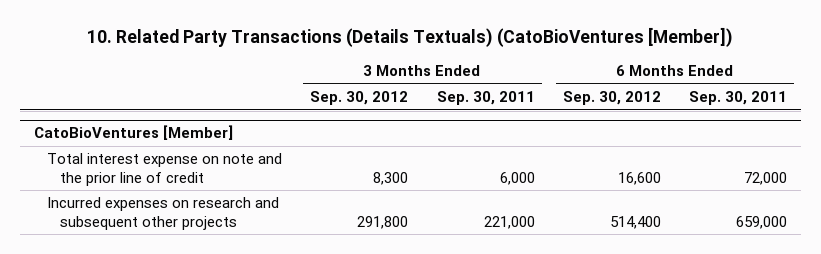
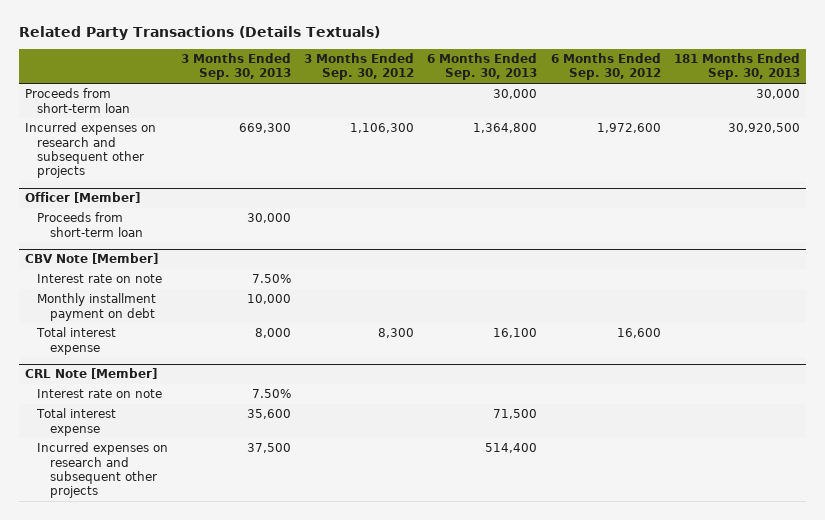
[87,27,734,48] 10. Related Party Transactions (Details Textuals) (CatoBioVentures [Member]) -> [18,26,380,41] Related Party Transactions (Details Textuals)
[436,91,535,106] Sep. 30, 2011 -> none
[689,91,788,106] Sep. 30, 2011 -> none
none -> [181,53,292,81] 3 Months Ended Sep. 30, 2013
none -> [427,53,538,81] 6 Months Ended Sep. 30, 2013
none -> [673,53,800,81] 181 Months Ended Sep. 30, 2013
[33,125,233,141] CatoBioVentures [Member] -> none
[47,153,283,186] Total interest expense on note and the prior line of credit -> none
[47,197,280,230] Incurred expenses on research and subsequent other projects -> none
none -> [25,88,131,113] Proceeds from short-term loan
none -> [25,122,157,179] Incurred expenses on research and subsequent other projects
none -> [25,192,141,204] Officer [Member]
none -> [37,212,143,237] Proceeds from short-term loan
none -> [25,253,159,265] CBV Note [Member]
none -> [37,274,163,284] Interest rate on note
none -> [37,293,157,321] Monthly installment payment on debt
none -> [36,327,117,355] Total interest expense
none -> [25,368,158,380] CRL Note [Member]
none -> [37,389,163,399] Interest rate on note
none -> [36,408,117,436] Total interest expense
none -> [37,442,169,499] Incurred expenses on research and subsequent other projects

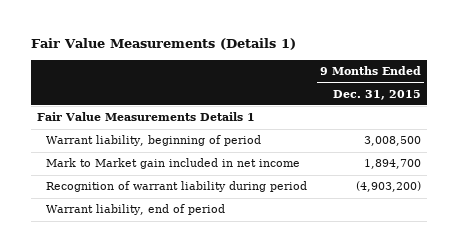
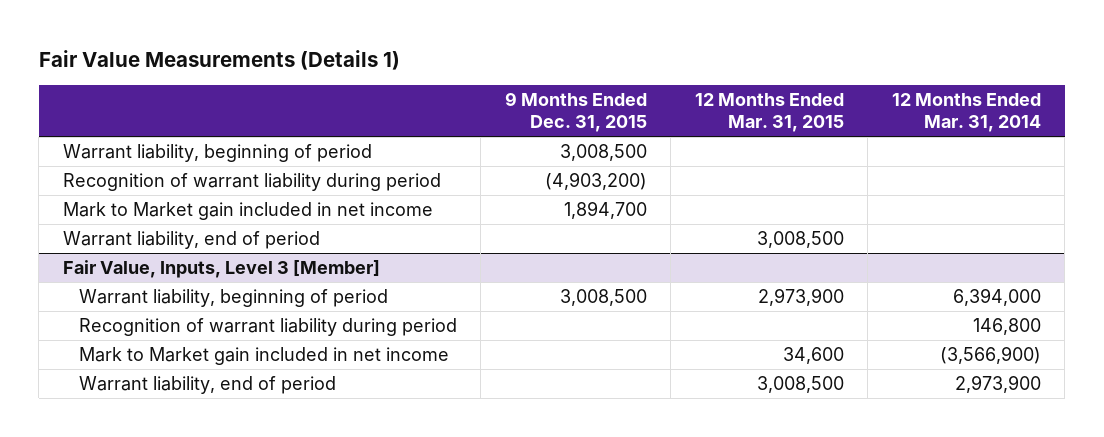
none -> [694,92,844,133] 12 Months Ended Mar. 31, 2015
none -> [891,92,1041,133] 12 Months Ended Mar. 31, 2014
[37,112,256,122] Fair Value Measurements Details 1 -> none
[46,158,301,170] Mark to Market gain included in net income -> [62,202,433,221] Mark to Market gain included in net income
none -> [62,260,380,279] Fair Value, Inputs, Level 3 [Member]
none -> [78,289,388,308] Warrant liability, beginning of period
none -> [78,318,457,337] Recognition of warrant liability during period
none -> [78,347,449,366] Mark to Market gain included in net income
none -> [78,376,336,395] Warrant liability, end of period

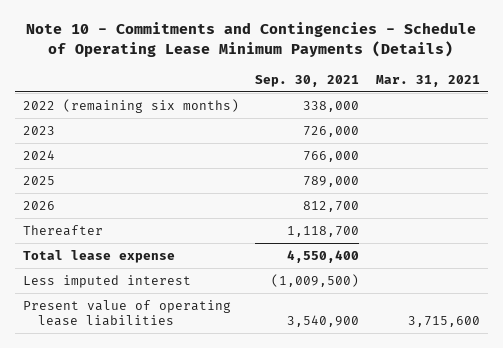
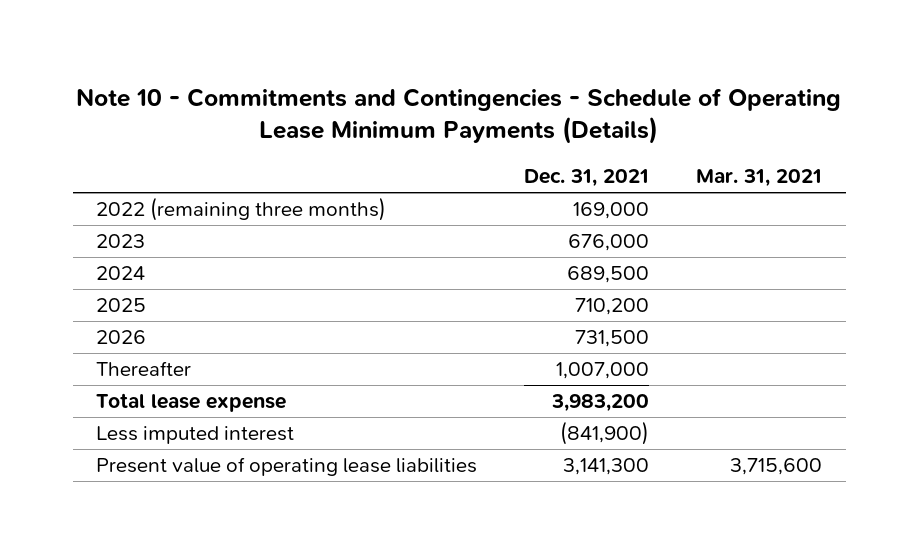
[255,74,360,87] Sep. 30, 2021 -> none
none -> [524,169,650,188] Dec. 31, 2021
[22,98,239,113] 2022 (remaining six months) -> [96,197,387,222] 2022 (remaining three months)

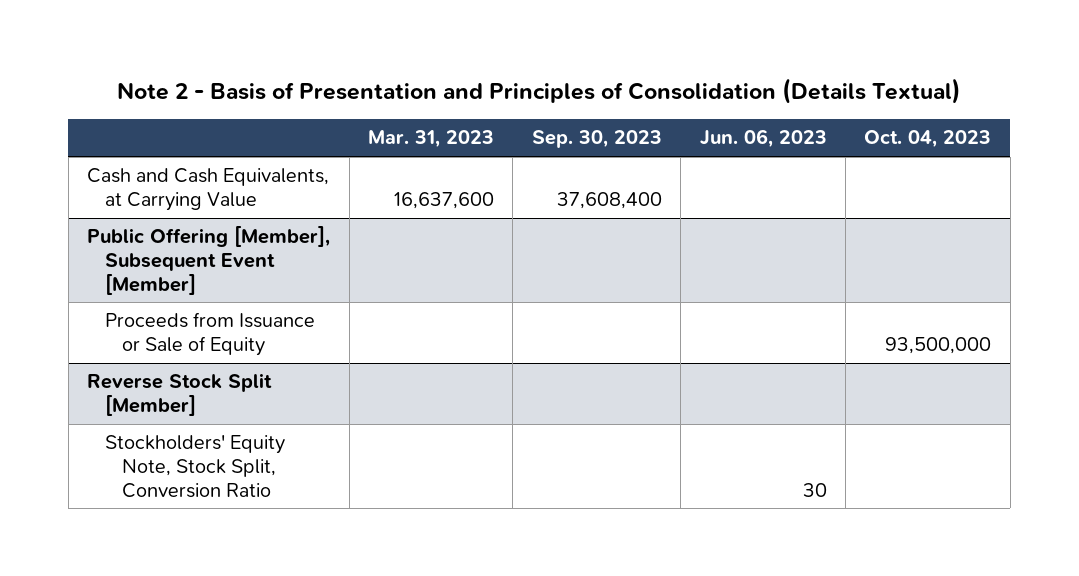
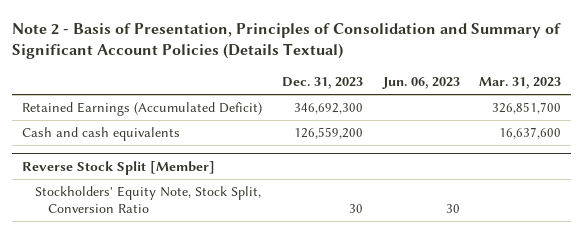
[117,78,962,105] Note 2 - Basis of Presentation and Principles of Consolidation (Details Textual) -> [12,22,562,60] Note 2 - Basis of Presentation, Principles of Consolidation and Summary of Significant Account Policies (Details Textual)
[531,130,662,149] Sep. 30, 2023 -> none
[864,130,992,149] Oct. 04, 2023 -> none
none -> [281,77,363,90] Dec. 31, 2023
[87,226,331,295] Public Offering [Member], Subsequent Event [Member] -> none
[104,312,315,356] Proceeds from Issuance or Sale of Equity -> none
none -> [22,102,263,117] Retained Earnings (Accumulated Deficit)
[87,168,330,211] Cash and Cash Equivalents, at Carrying Value -> [22,127,181,142] Cash and cash equivalents

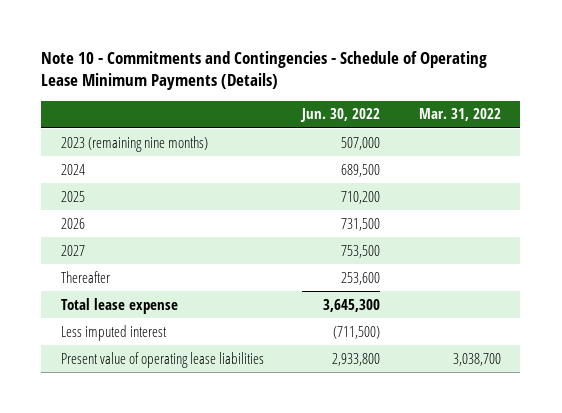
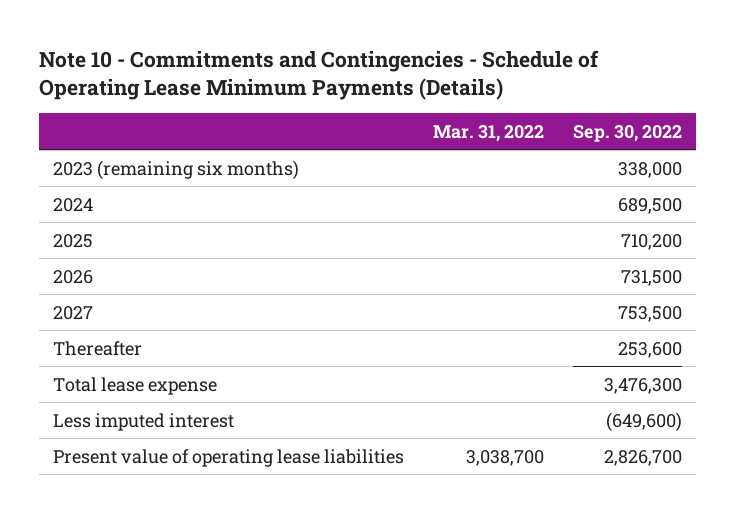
[300,108,381,123] Jun. 30, 2022 -> none
none -> [572,124,682,142] Sep. 30, 2022
[60,135,208,152] 2023 (remaining nine months) -> [53,159,300,180] 2023 (remaining six months)

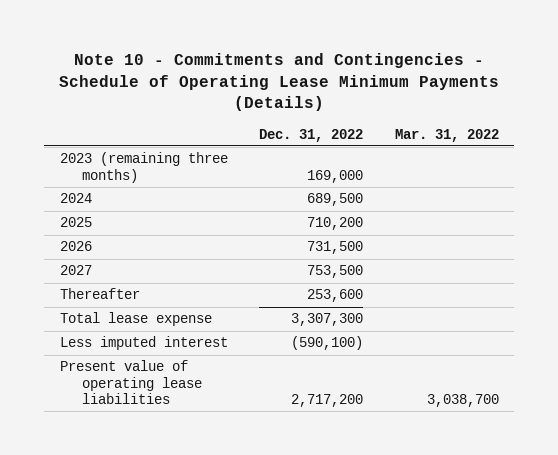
[572,124,682,142] Sep. 30, 2022 -> none
none -> [259,128,364,142] Dec. 31, 2022
[53,159,300,180] 2023 (remaining six months) -> [59,152,228,183] 2023 (remaining three months)

